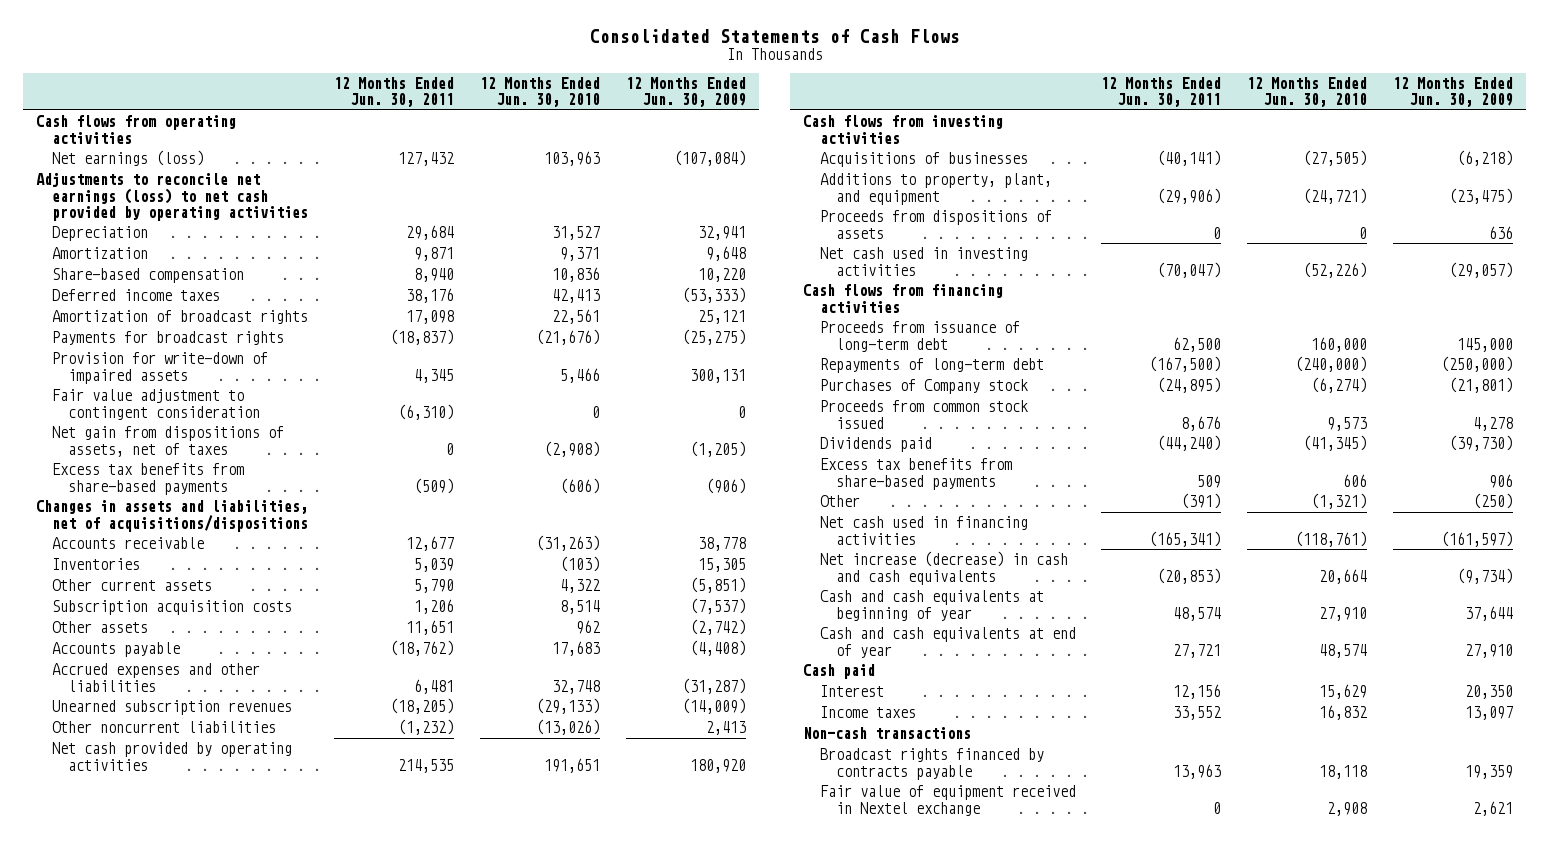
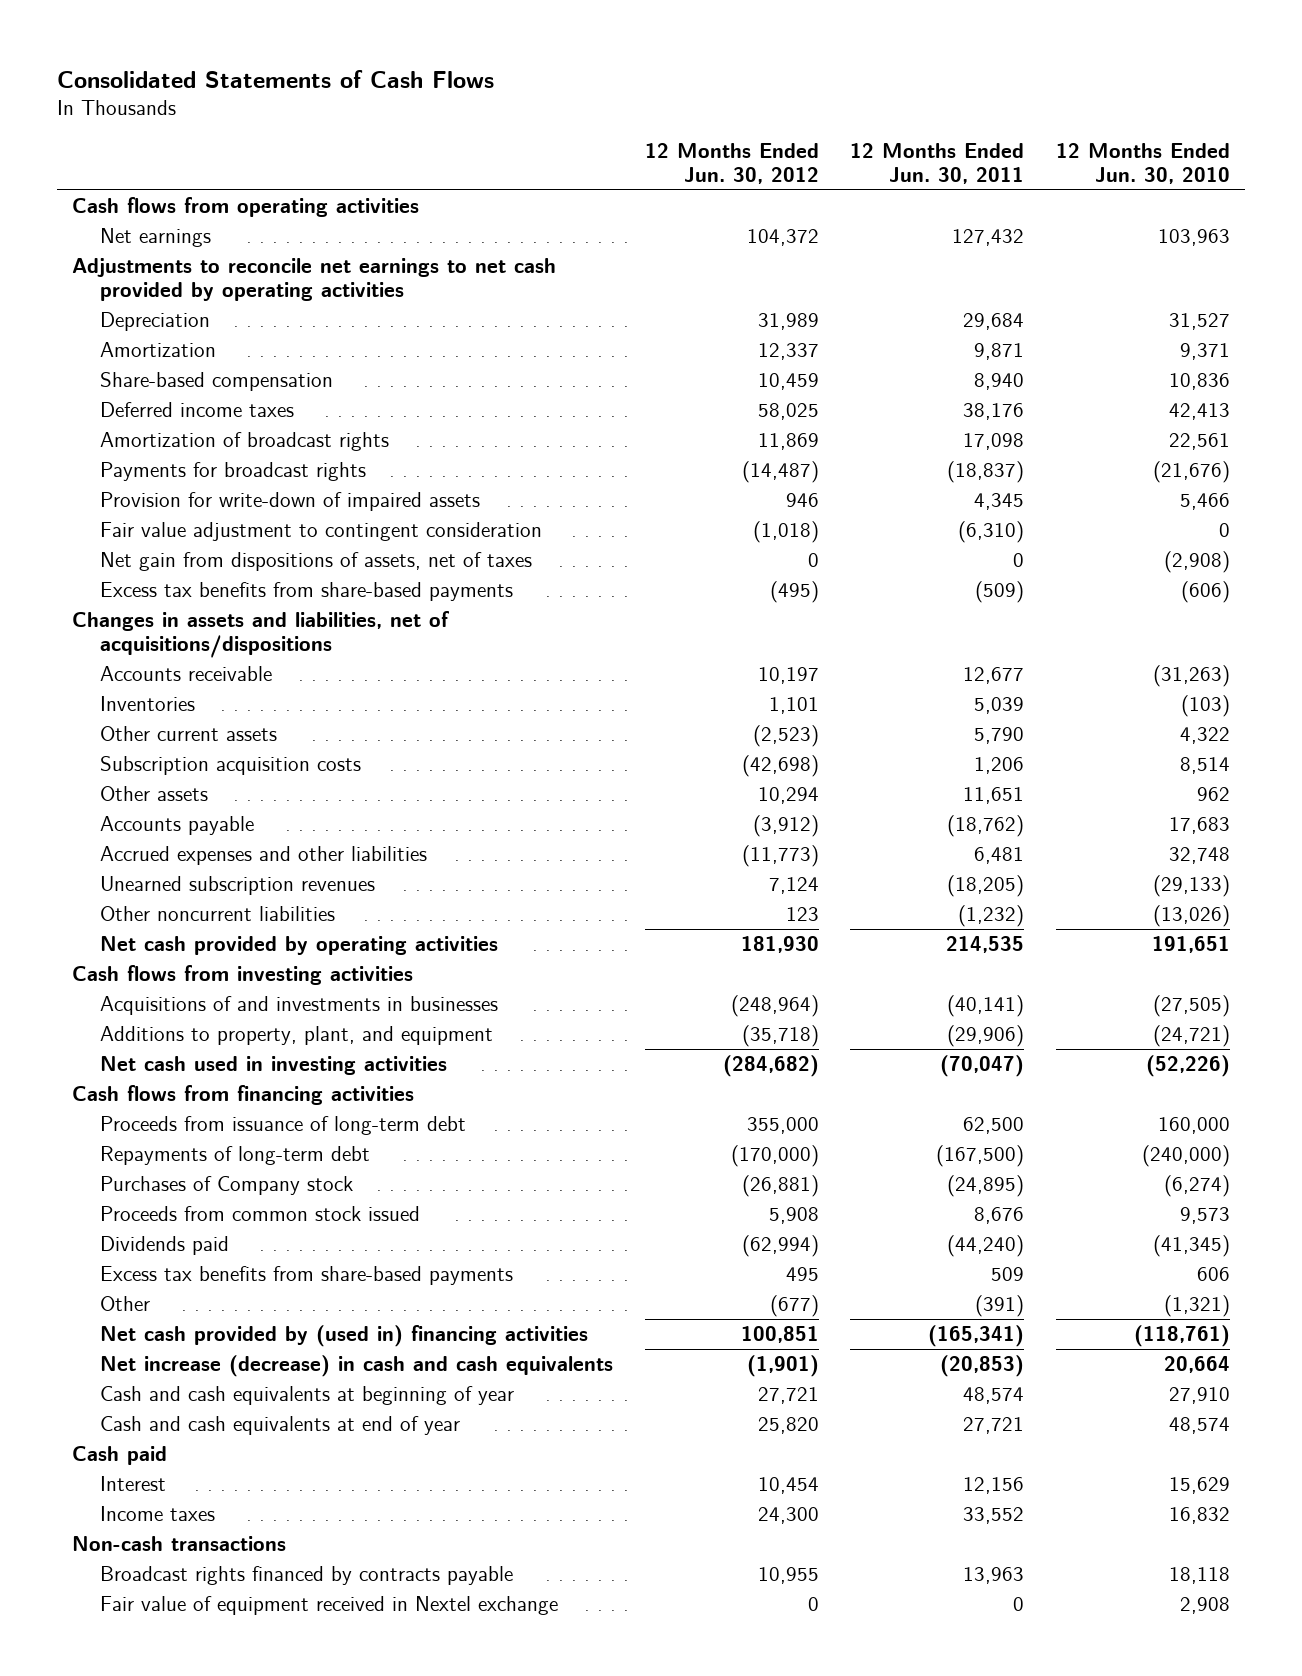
[625,76,746,108] 12 Months Ended Jun. 30, 2009 -> none
none -> [644,142,819,184] 12 Months Ended Jun. 30, 2012
[52,150,205,167] Net earnings (loss) -> [100,227,212,247] Net earnings
[35,172,309,222] Adjustments to reconcile net earnings (loss) to net cash provided by operating activities -> [72,257,557,302] Adjustments to reconcile net earnings to net cash provided by operating activities
[819,152,1028,168] Acquisitions of businesses -> [100,995,499,1015] Acquisitions of and investments in businesses
[819,210,1052,239] Proceeds from dispositions of assets -> none
[819,516,1028,545] Net cash used in financing activities -> [100,1324,589,1347] Net cash provided by (used in) financing activities

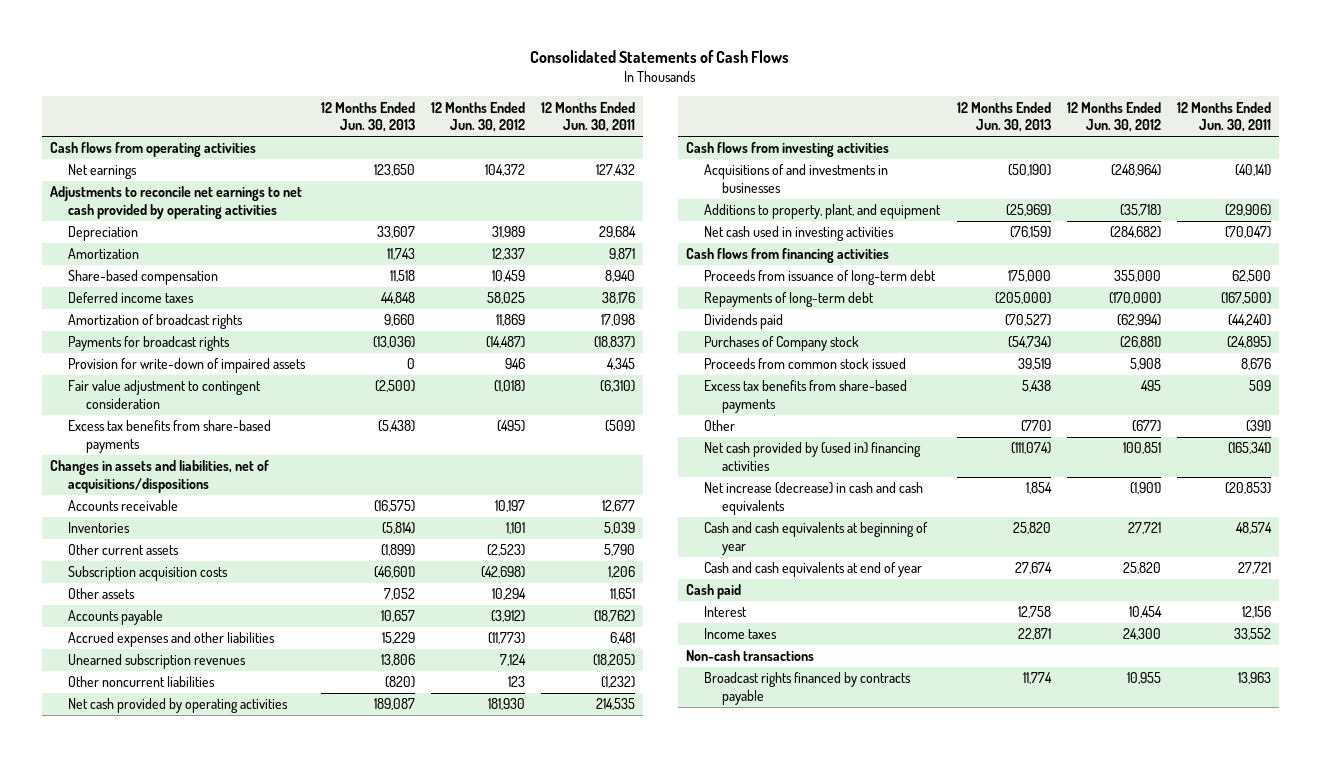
[1055,142,1230,184] 12 Months Ended Jun. 30, 2010 -> none
none -> [320,101,415,133] 12 Months Ended Jun. 30, 2013
[100,551,533,571] Net gain from dispositions of assets, net of taxes -> none
[100,1235,230,1255] Dividends paid -> [704,314,784,330] Dividends paid
[100,1595,559,1615] Fair value of equipment received in Nextel exchange -> none

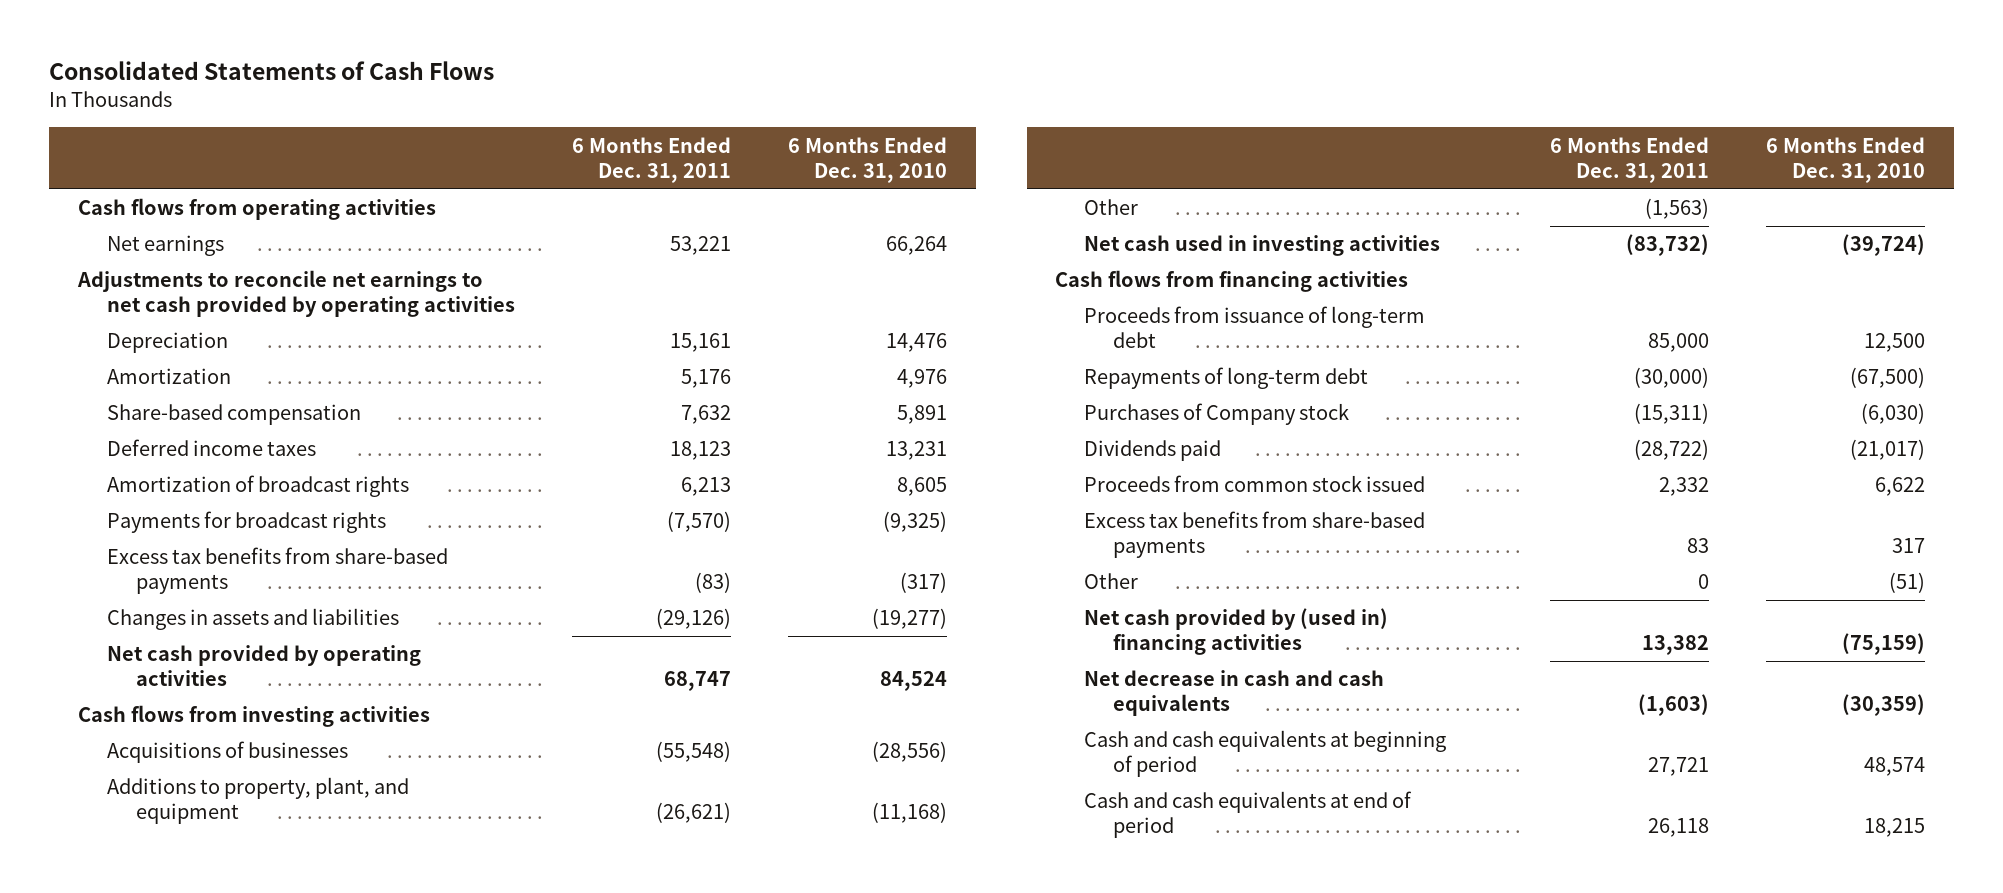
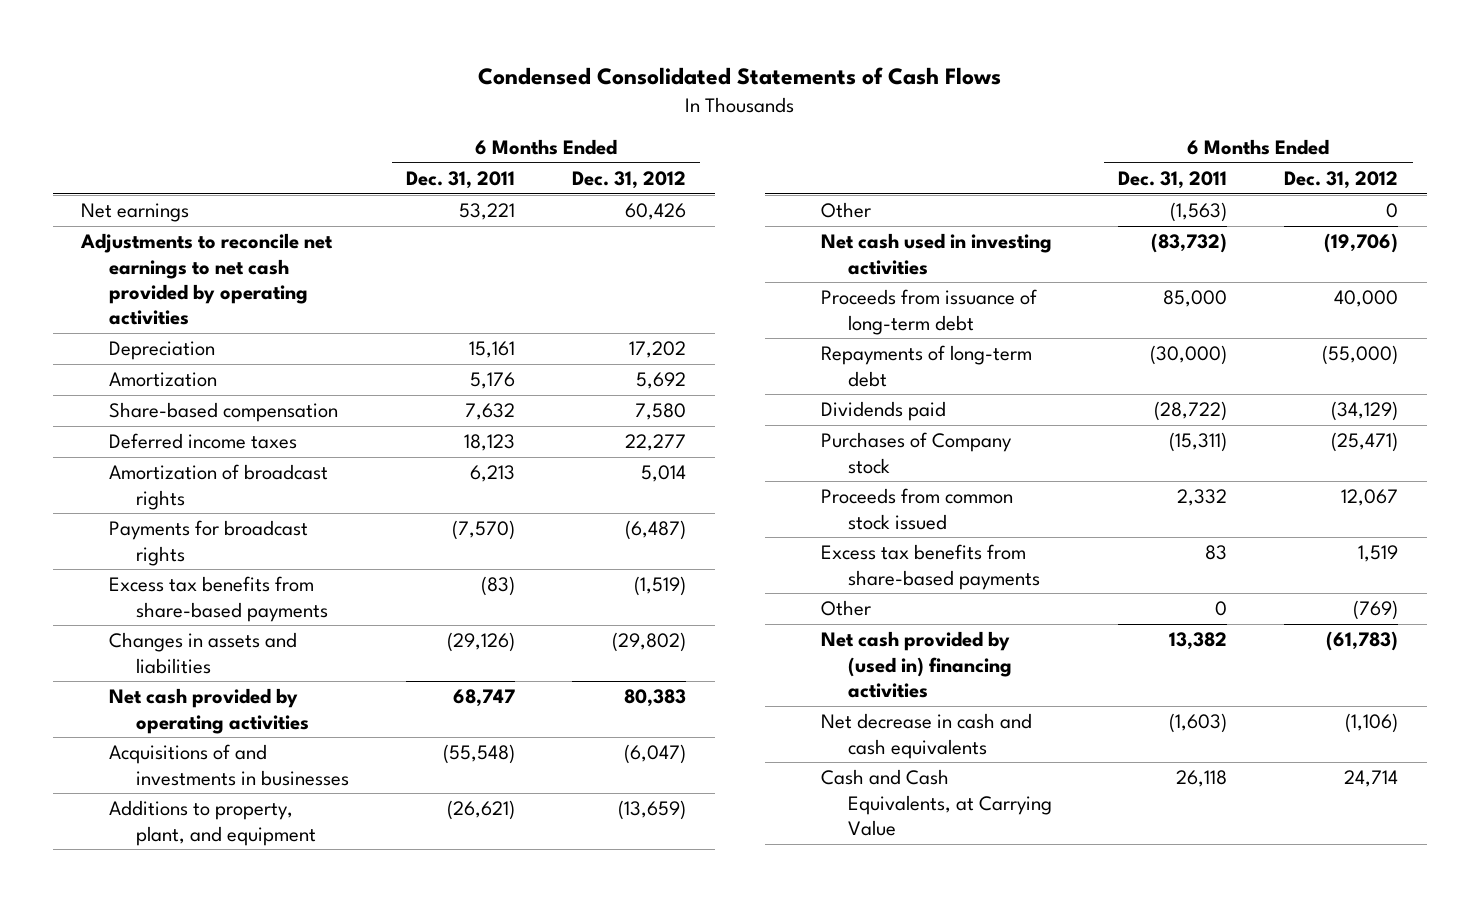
[48,61,494,81] Consolidated Statements of Cash Flows -> [477,67,1001,86] Condensed Consolidated Statements of Cash Flows
[788,136,948,183] 6 Months Ended Dec. 31, 2010 -> none
none -> [572,171,687,190] Dec. 31, 2012
[77,198,436,221] Cash flows from operating activities -> none
[77,705,430,728] Cash flows from investing activities -> none
[106,741,348,764] Acquisitions of businesses -> [108,744,350,786] Acquisitions of and investments in businesses
[1055,270,1409,293] Cash flows from financing activities -> none
[1084,403,1350,426] Purchases of Company stock -> [821,432,1013,474] Purchases of Company stock
[1084,791,1413,839] Cash and cash equivalents at end of period -> none
[1084,730,1447,778] Cash and cash equivalents at beginning of period -> [821,769,1053,836] Cash and Cash Equivalents, at Carrying Value
[1647,757,1709,777] 27,721 -> [1176,770,1228,788] 26,118

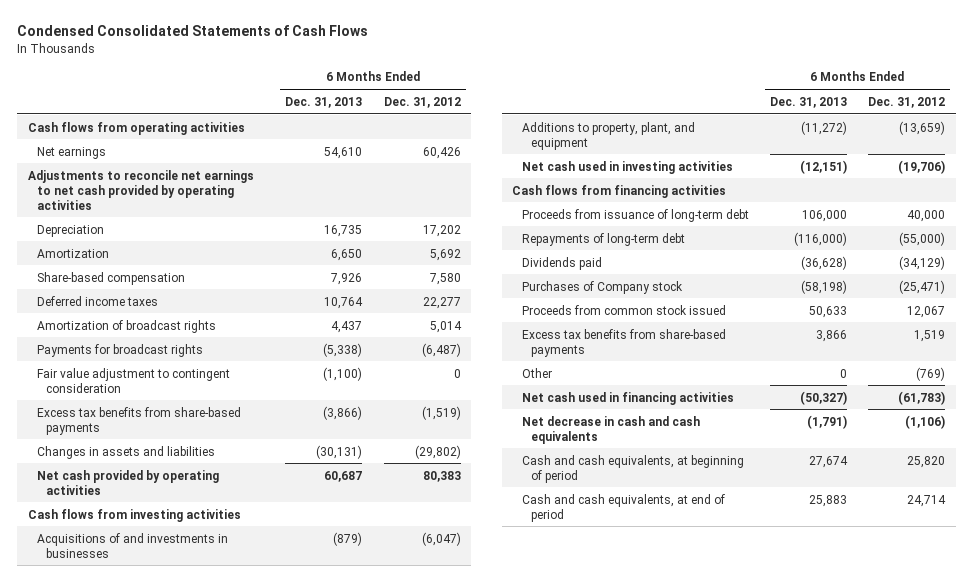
[406,171,516,190] Dec. 31, 2011 -> none
none -> [285,96,363,108] Dec. 31, 2013
none -> [27,121,245,135] Cash flows from operating activities
none -> [37,367,231,393] Fair value adjustment to contingent consideration
none -> [27,508,241,522] Cash flows from investing activities
[821,202,872,219] Other -> none
none -> [512,184,727,198] Cash flows from financing activities
[821,631,1013,698] Net cash provided by (used in) financing activities -> [521,391,734,405] Net cash used in financing activities
[821,769,1053,836] Cash and Cash Equivalents, at Carrying Value -> [521,454,744,483] Cash and cash equivalents, at beginning of period
[1344,770,1399,788] 24,714 -> [907,455,946,468] 25,820
none -> [521,493,725,522] Cash and cash equivalents, at end of period

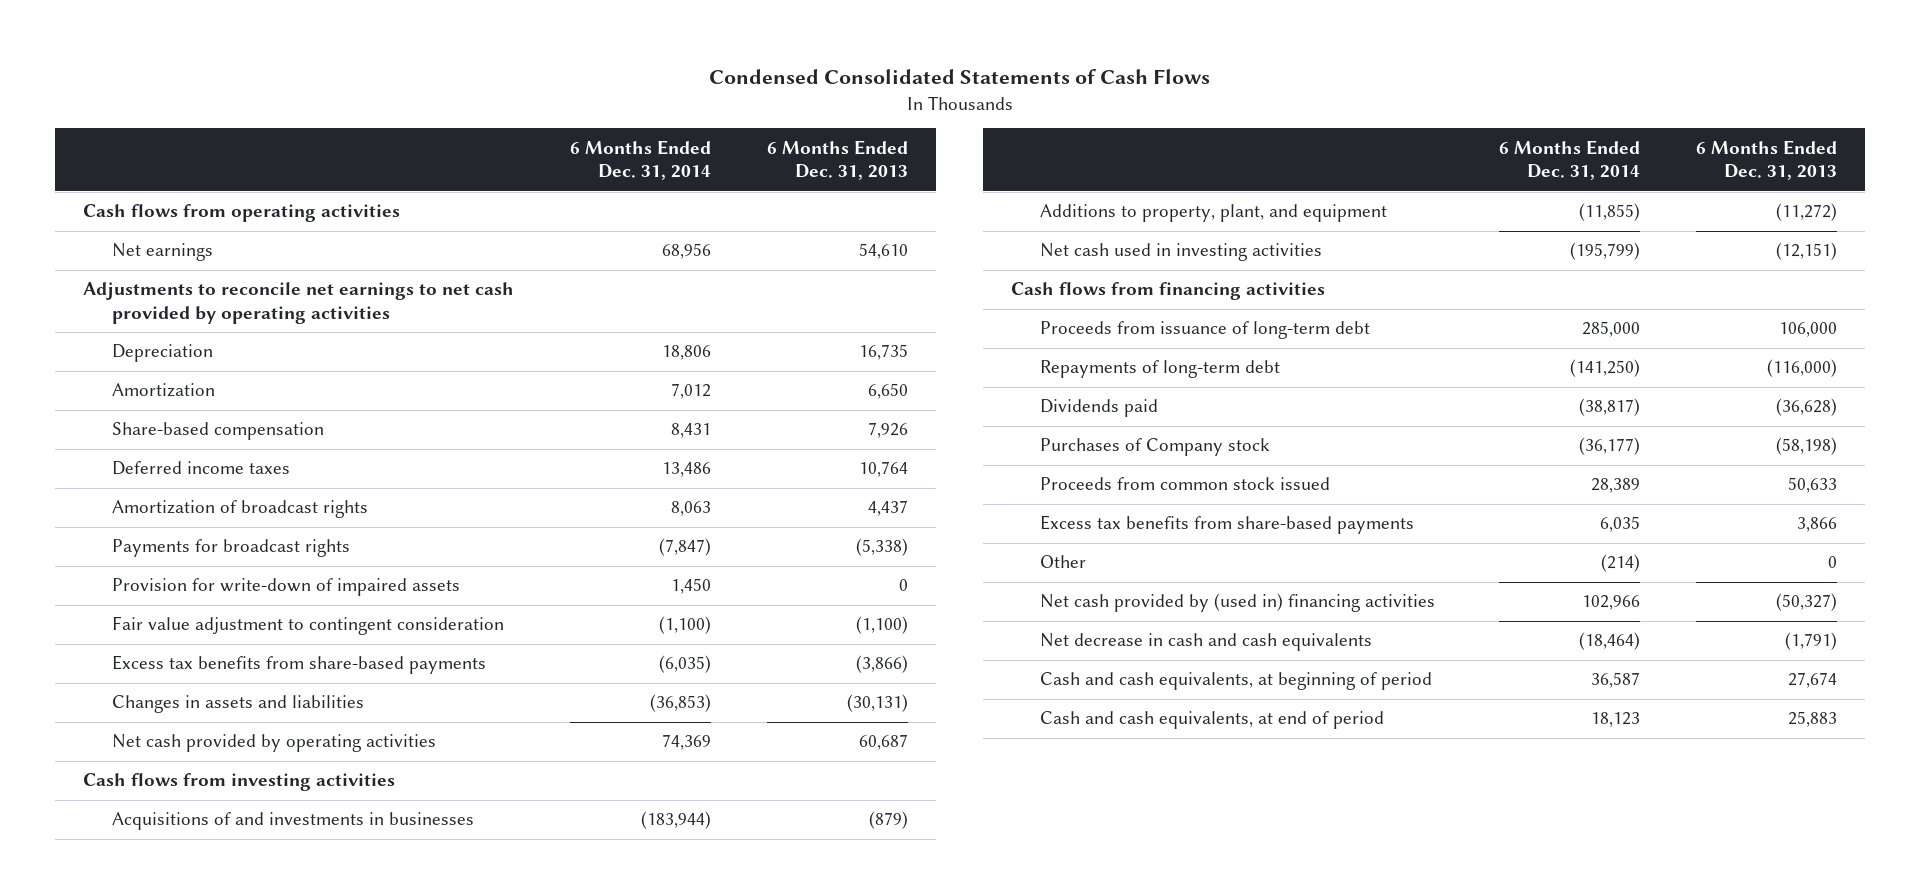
[383,96,461,108] Dec. 31, 2012 -> none
none -> [570,139,712,181] 6 Months Ended Dec. 31, 2014
none -> [111,578,460,597] Provision for write-down of impaired assets
[521,391,734,405] Net cash used in financing activities -> [1040,593,1436,613] Net cash provided by (used in) financing activities

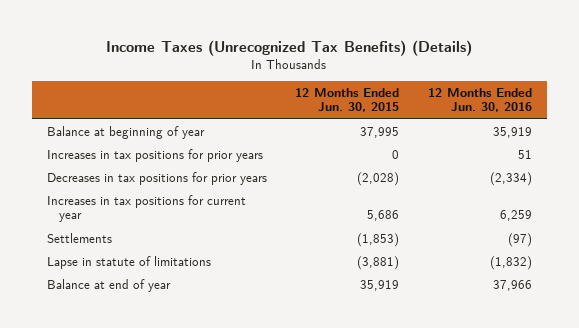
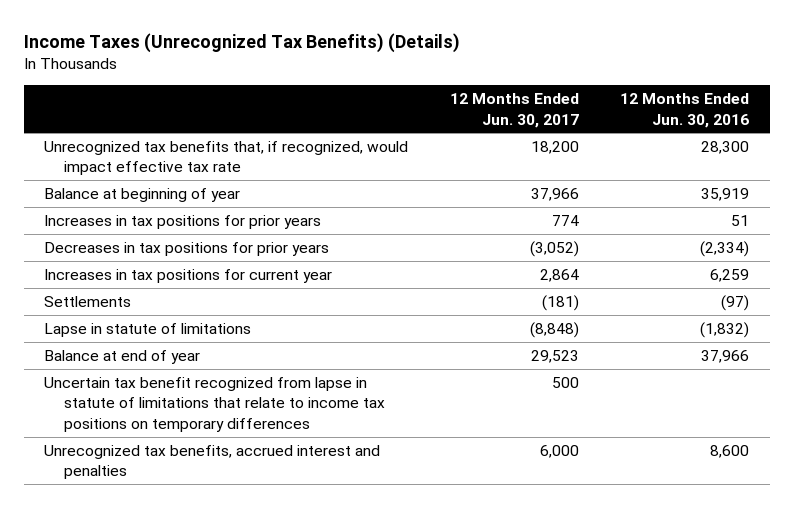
[295,88,400,113] 12 Months Ended Jun. 30, 2015 -> none
none -> [449,93,579,128] 12 Months Ended Jun. 30, 2017
none -> [44,141,409,176] Unrecognized tax benefits that, if recognized, would impact effective tax rate
none -> [44,377,386,432] Uncertain tax benefit recognized from lapse in statute of limitations that relate to income tax positions on temporary differences
none -> [44,445,381,480] Unrecognized tax benefits, accrued interest and penalties

